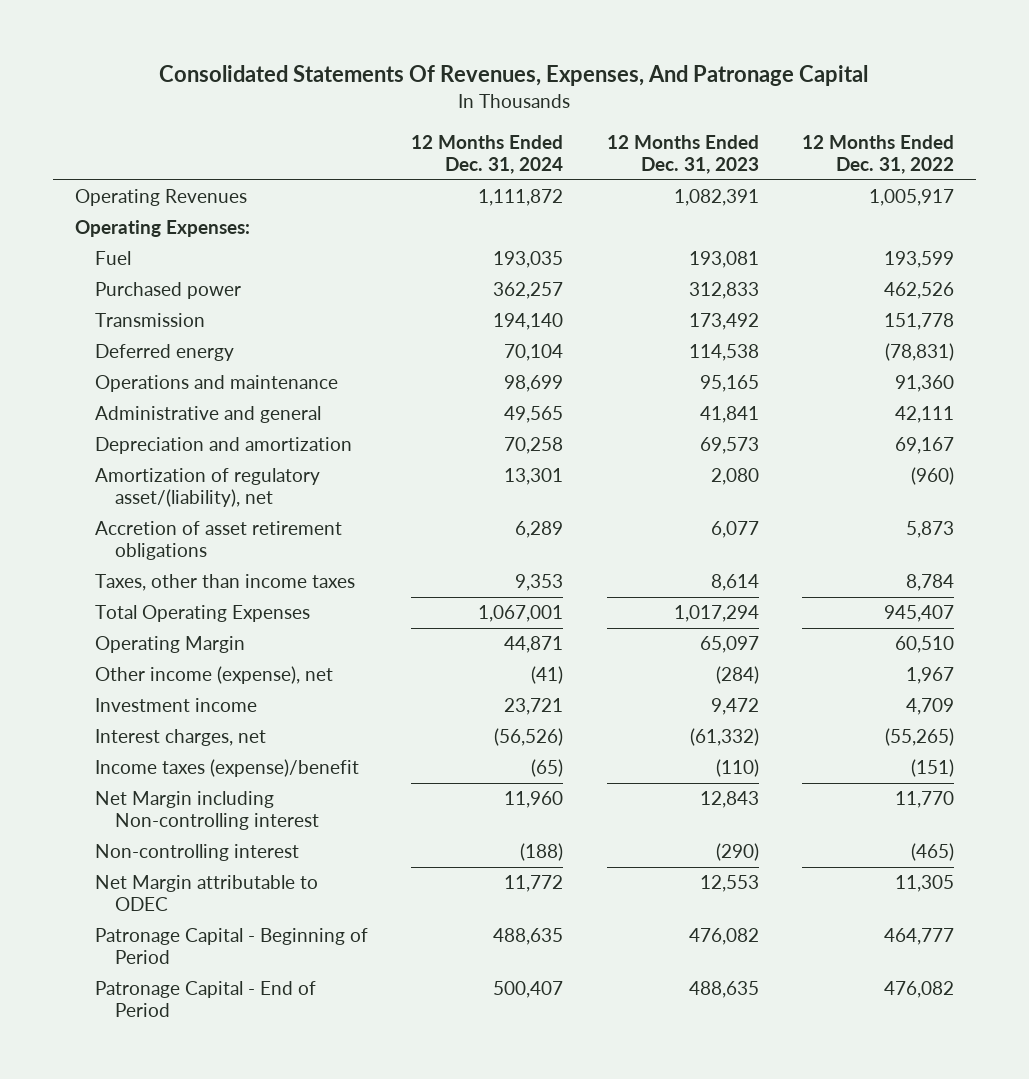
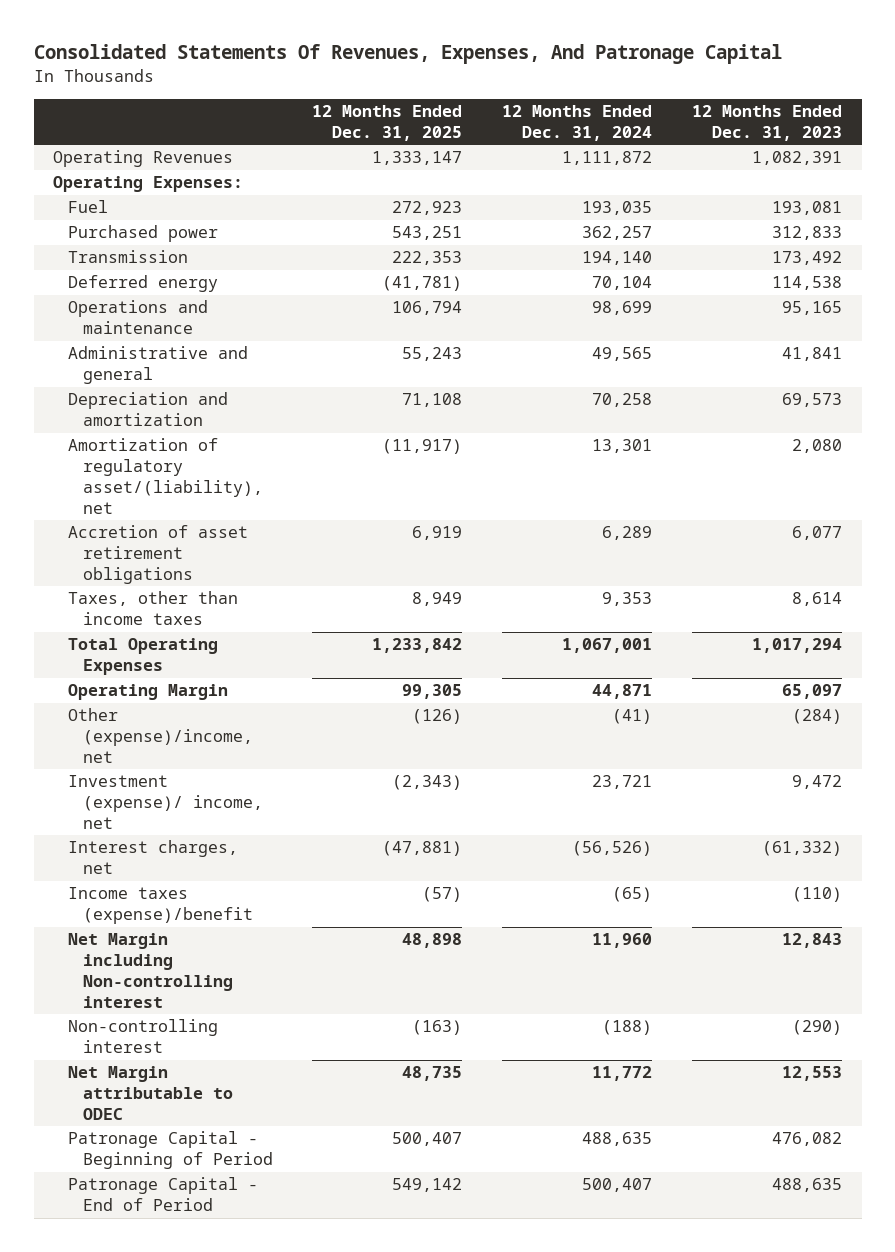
[802,135,955,175] 12 Months Ended Dec. 31, 2022 -> none
none -> [312,104,463,141] 12 Months Ended Dec. 31, 2025
[94,666,333,685] Other income (expense), net -> [68,708,253,763] Other (expense)/income, net
[94,698,257,713] Investment income -> [68,775,263,829] Investment (expense)/ income, net

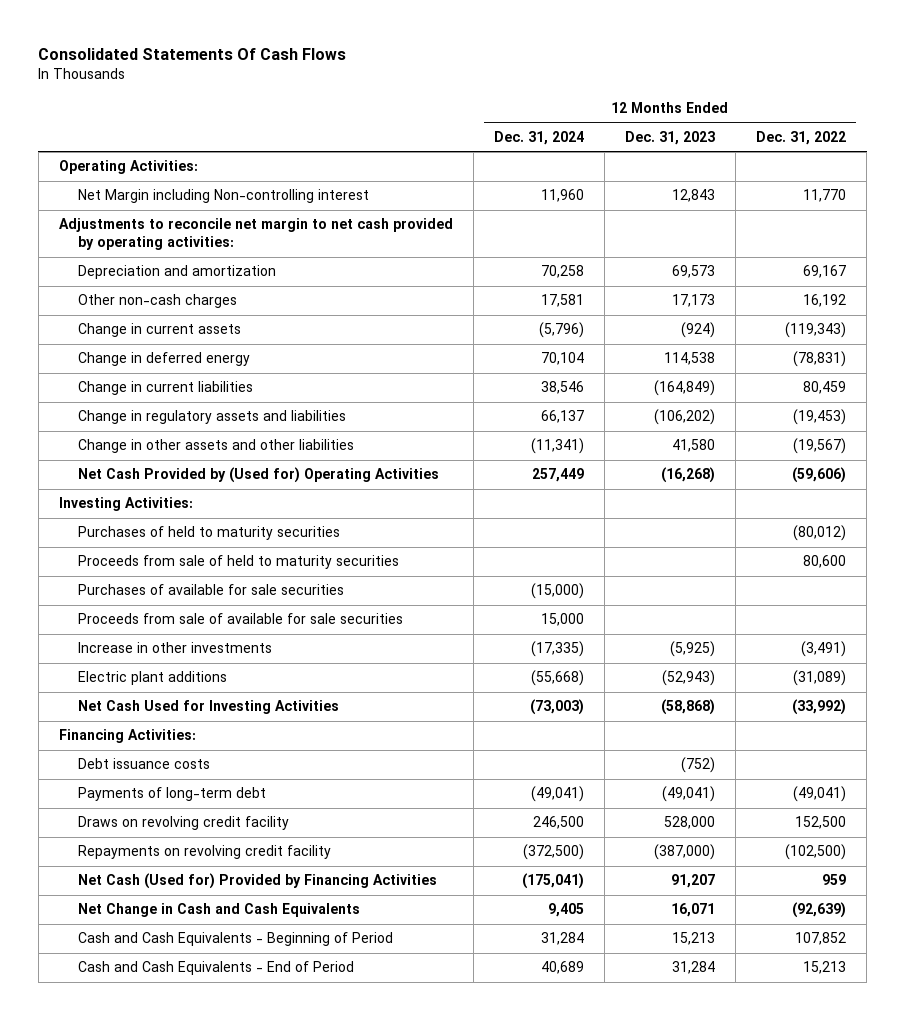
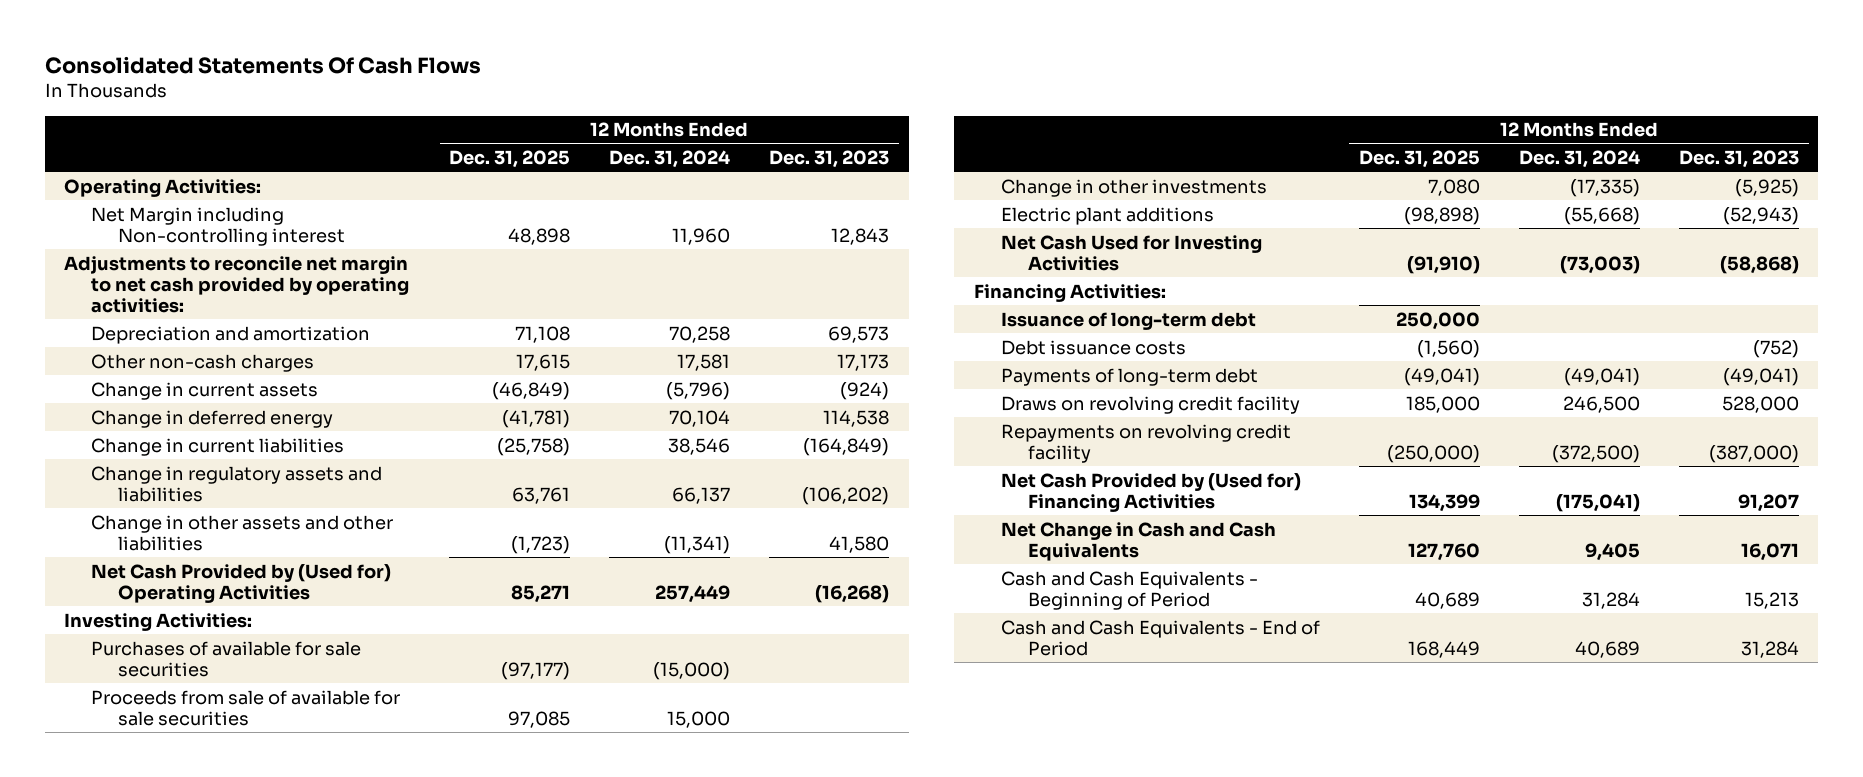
[756,130,847,145] Dec. 31, 2022 -> none
none -> [449,149,571,168] Dec. 31, 2025
[78,526,341,541] Purchases of held to maturity securities -> none
[78,555,400,570] Proceeds from sale of held to maturity securities -> none
[78,642,273,654] Increase in other investments -> [1000,178,1267,197] Change in other investments
none -> [1000,311,1256,330] Issuance of long-term debt
[78,873,438,890] Net Cash (Used for) Provided by Financing Activities -> [1000,472,1301,512] Net Cash Provided by (Used for) Financing Activities

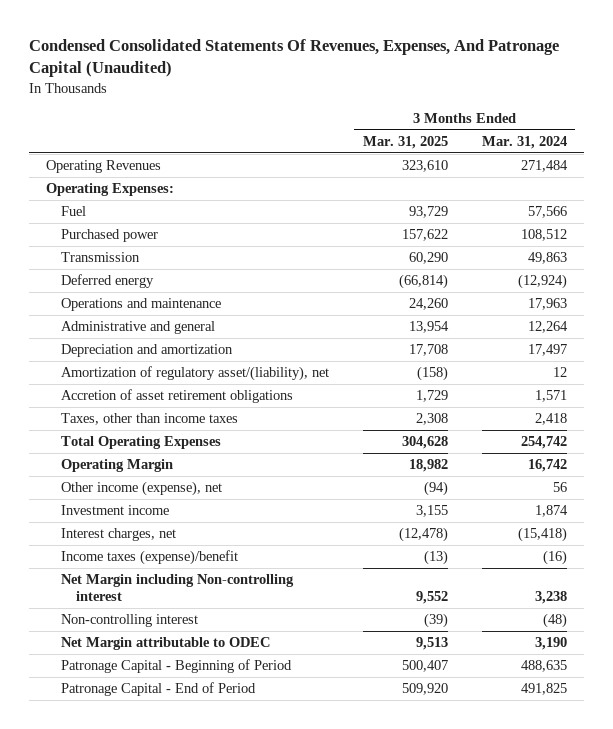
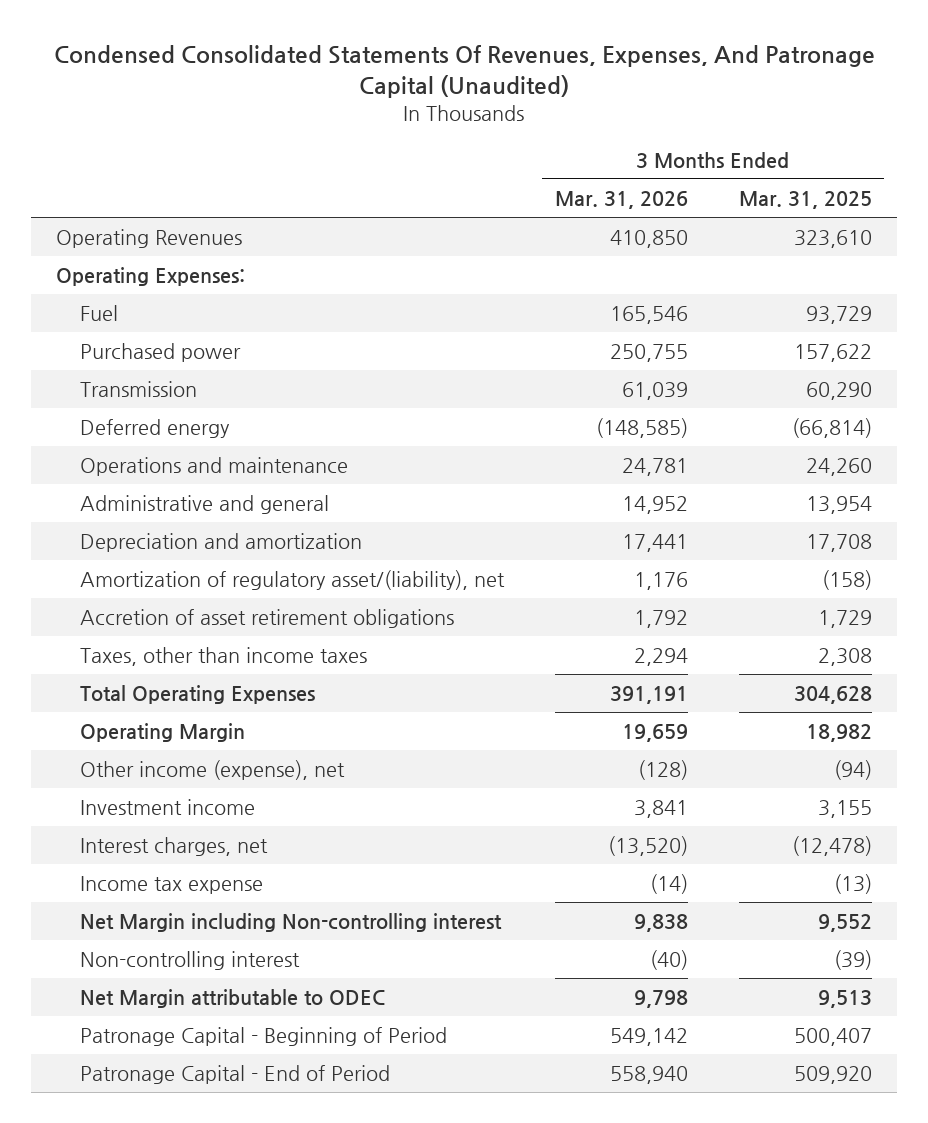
[481,136,567,150] Mar. 31, 2024 -> none
none -> [555,190,689,209] Mar. 31, 2026
[60,550,238,566] Income taxes (expense)/benefit -> [80,876,264,895] Income tax expense

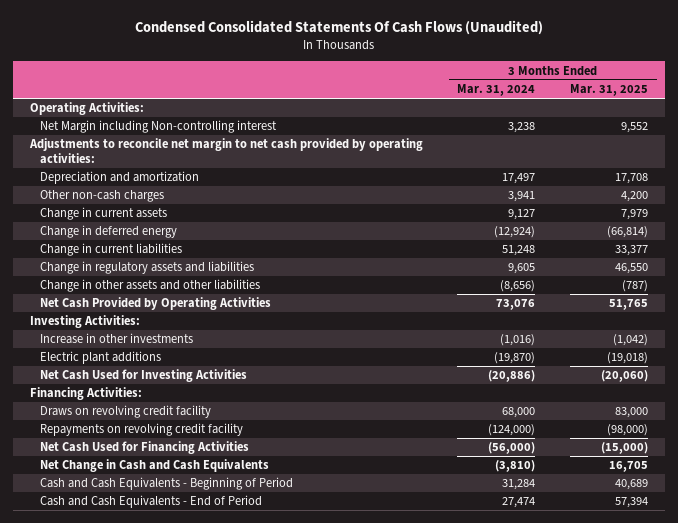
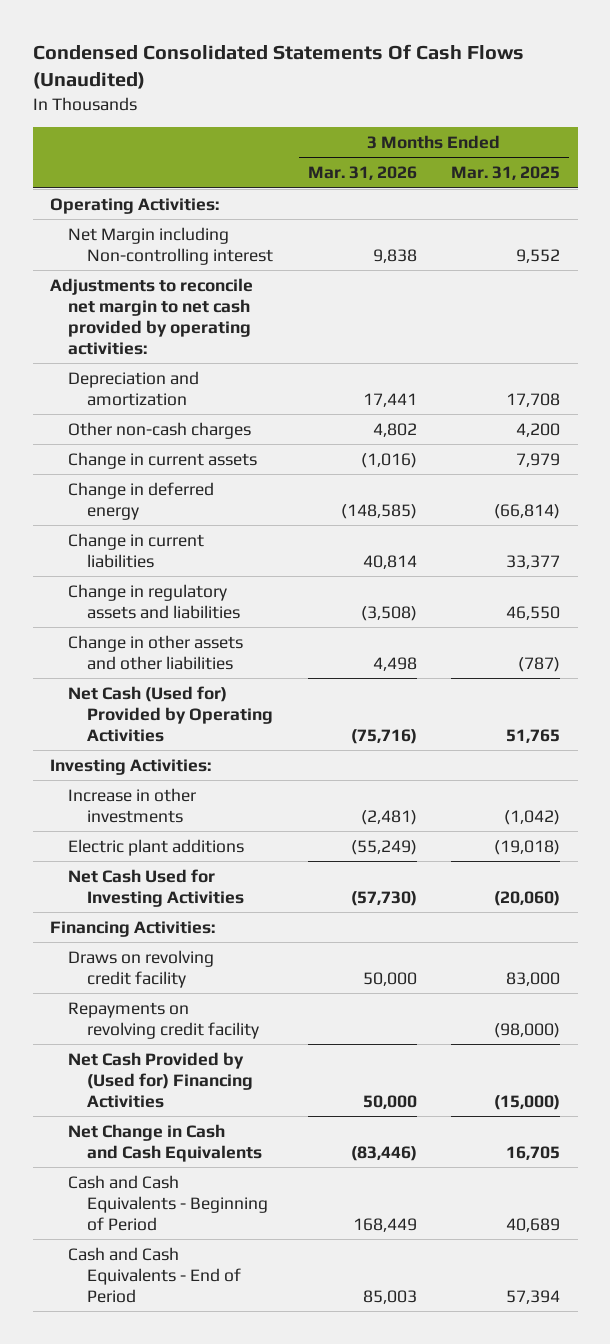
[457,84,536,97] Mar. 31, 2024 -> none
none -> [307,166,417,181] Mar. 31, 2026
[39,297,271,311] Net Cash Provided by Operating Activities -> [68,685,273,742] Net Cash (Used for) Provided by Operating Activities
[39,441,249,455] Net Cash Used for Financing Activities -> [68,1051,253,1108] Net Cash Provided by (Used for) Financing Activities

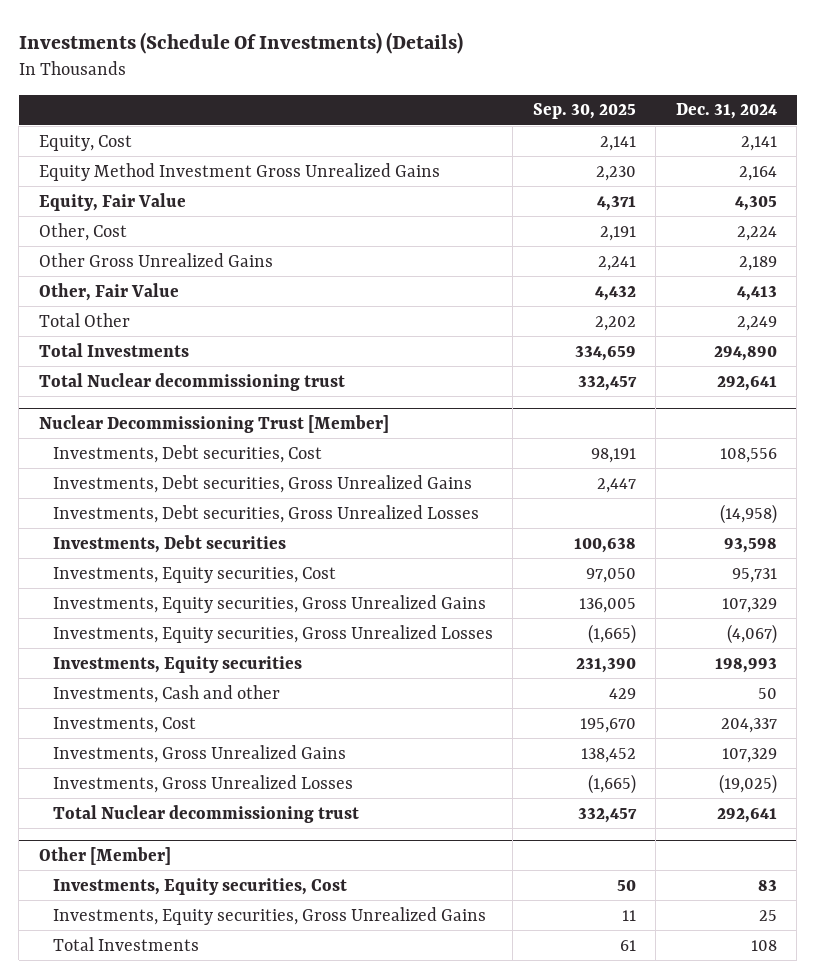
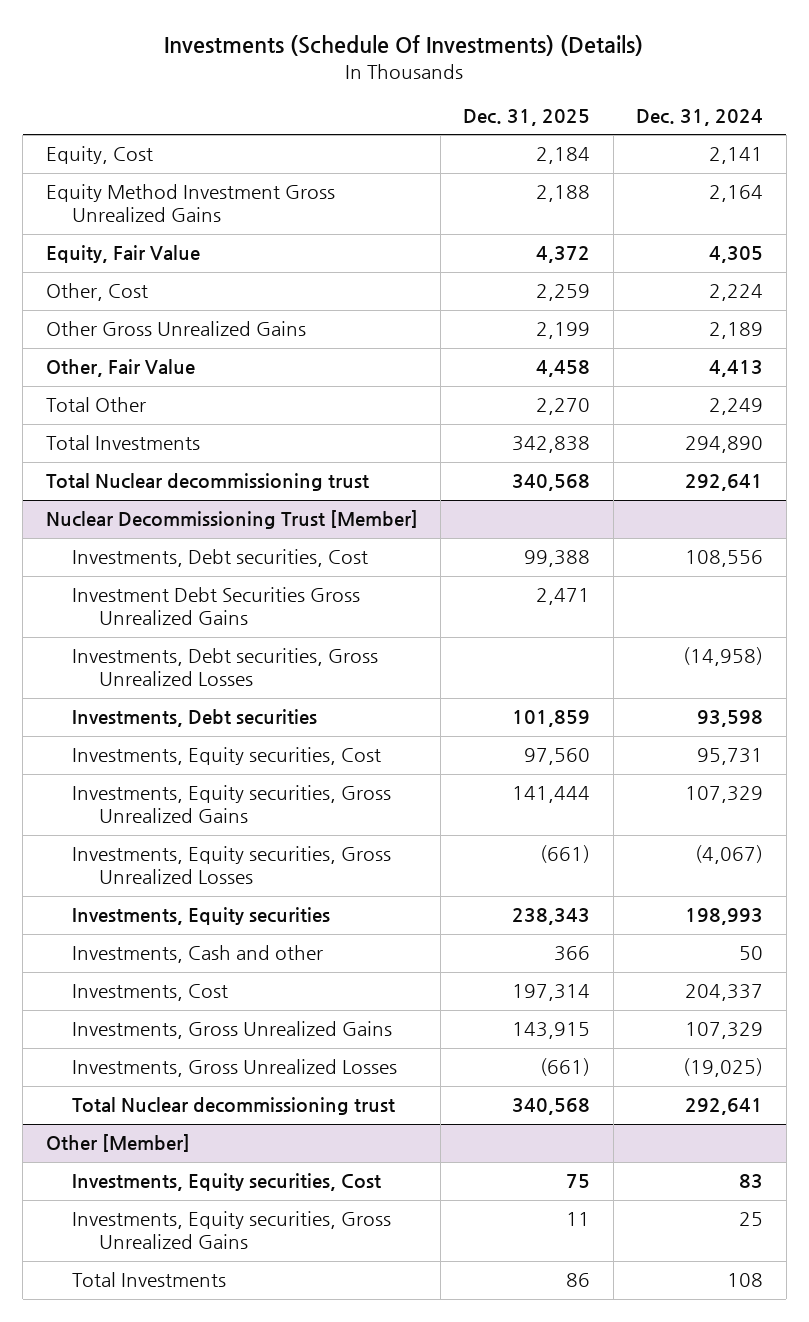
[532,103,636,120] Sep. 30, 2025 -> none
none -> [463,108,591,126] Dec. 31, 2025
[52,474,472,493] Investments, Debt securities, Gross Unrealized Gains -> [72,587,361,626] Investment Debt Securities Gross Unrealized Gains

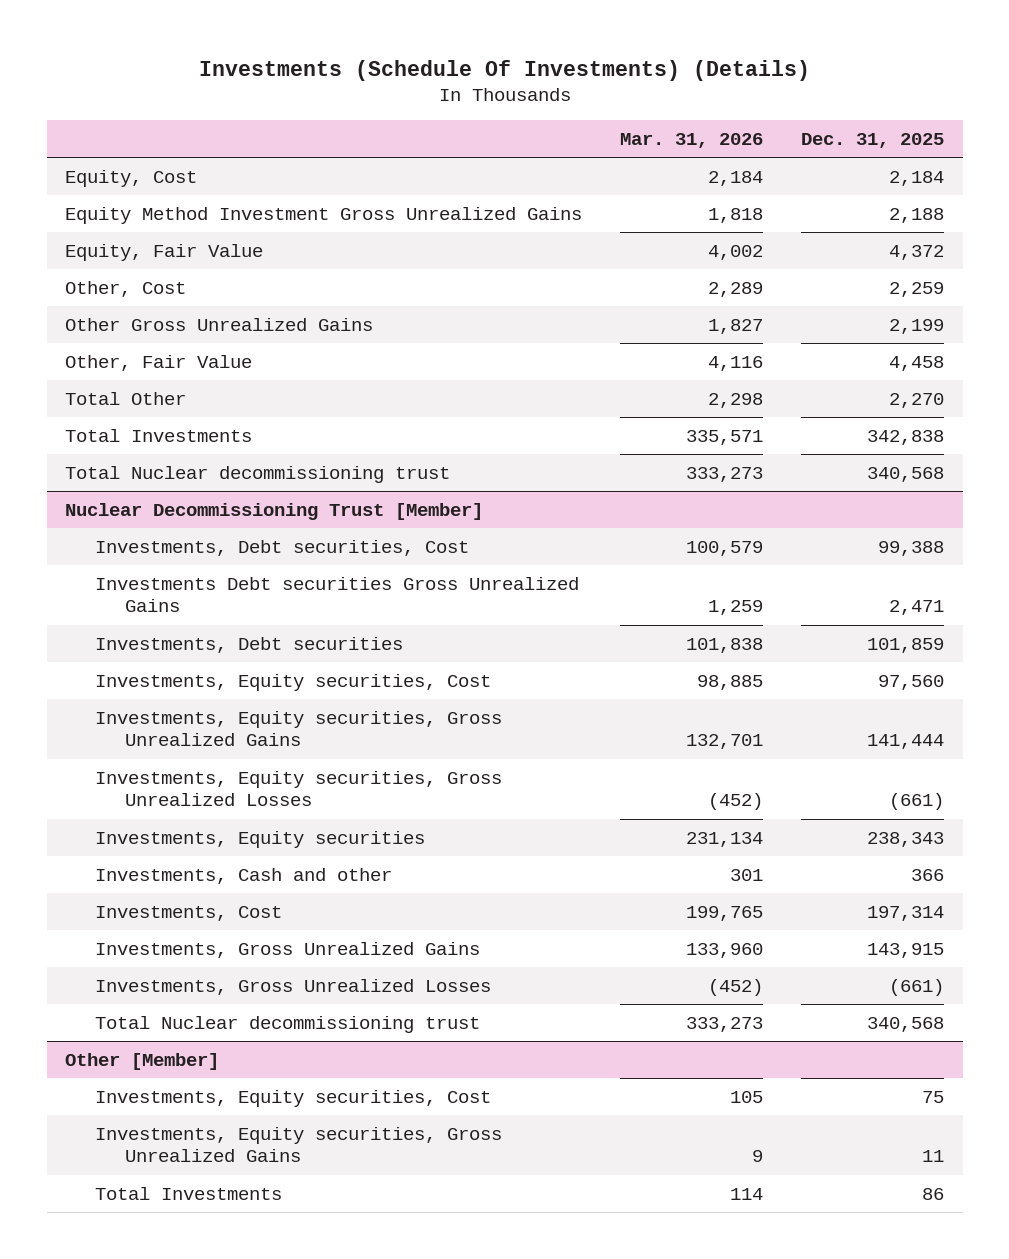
[636,108,764,126] Dec. 31, 2024 -> none
none -> [620,132,764,148] Mar. 31, 2026
[72,648,379,687] Investments, Debt securities, Gross Unrealized Losses -> none
[72,587,361,626] Investment Debt Securities Gross Unrealized Gains -> [95,576,580,613] Investments Debt securities Gross Unrealized Gains

